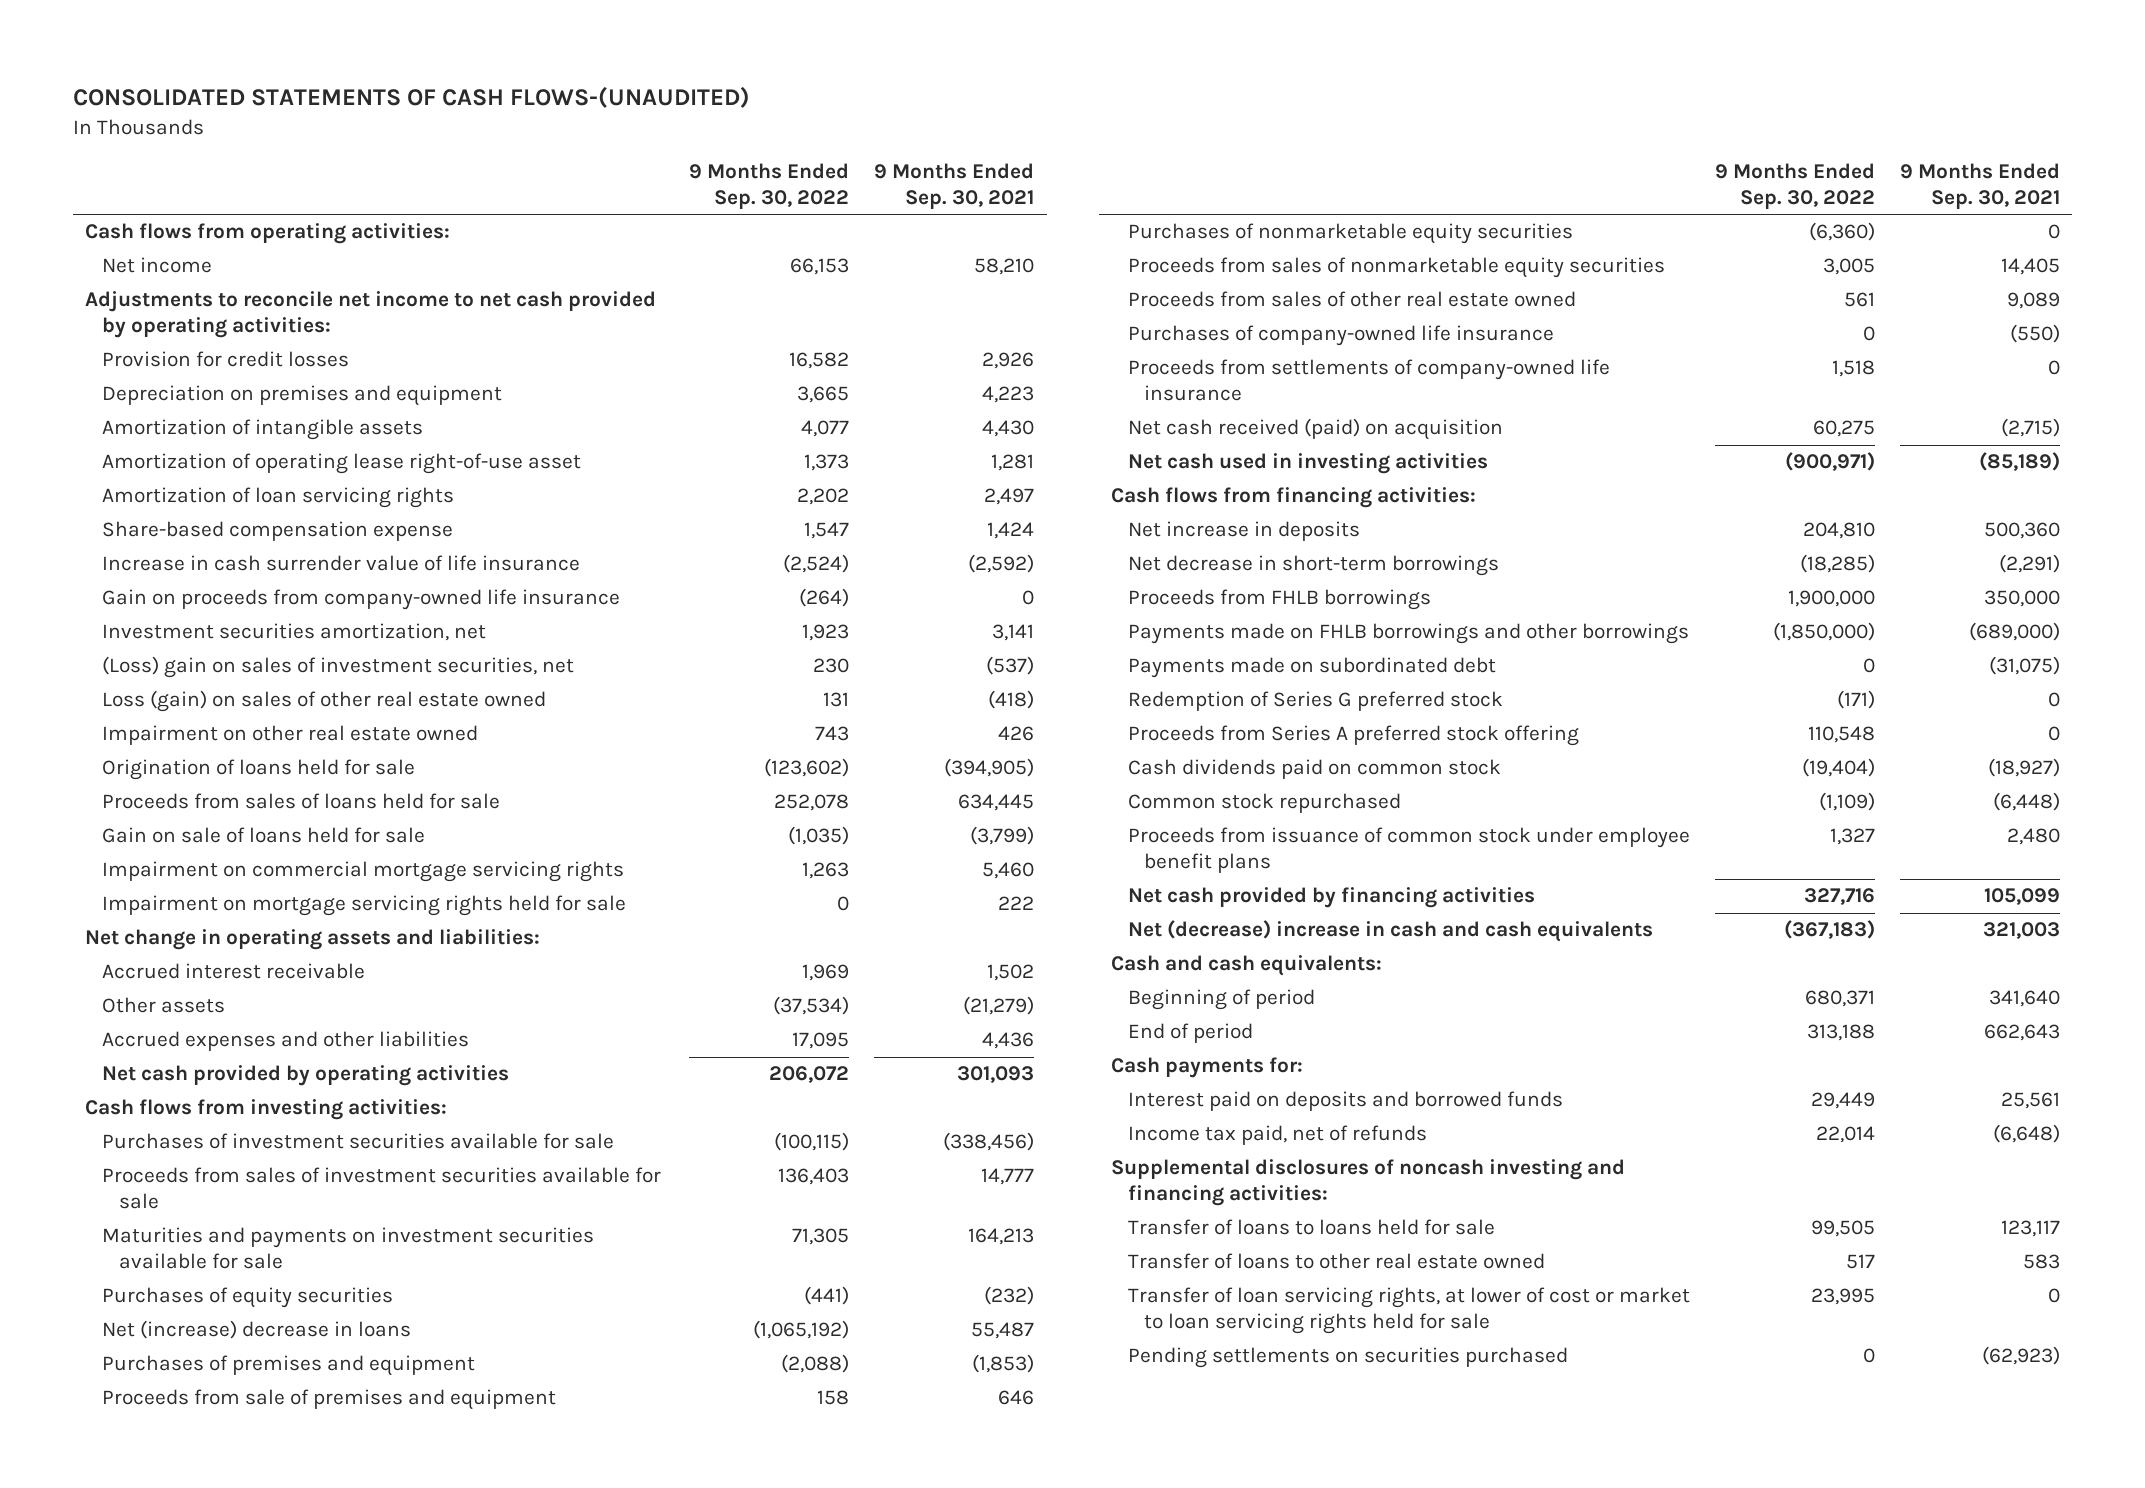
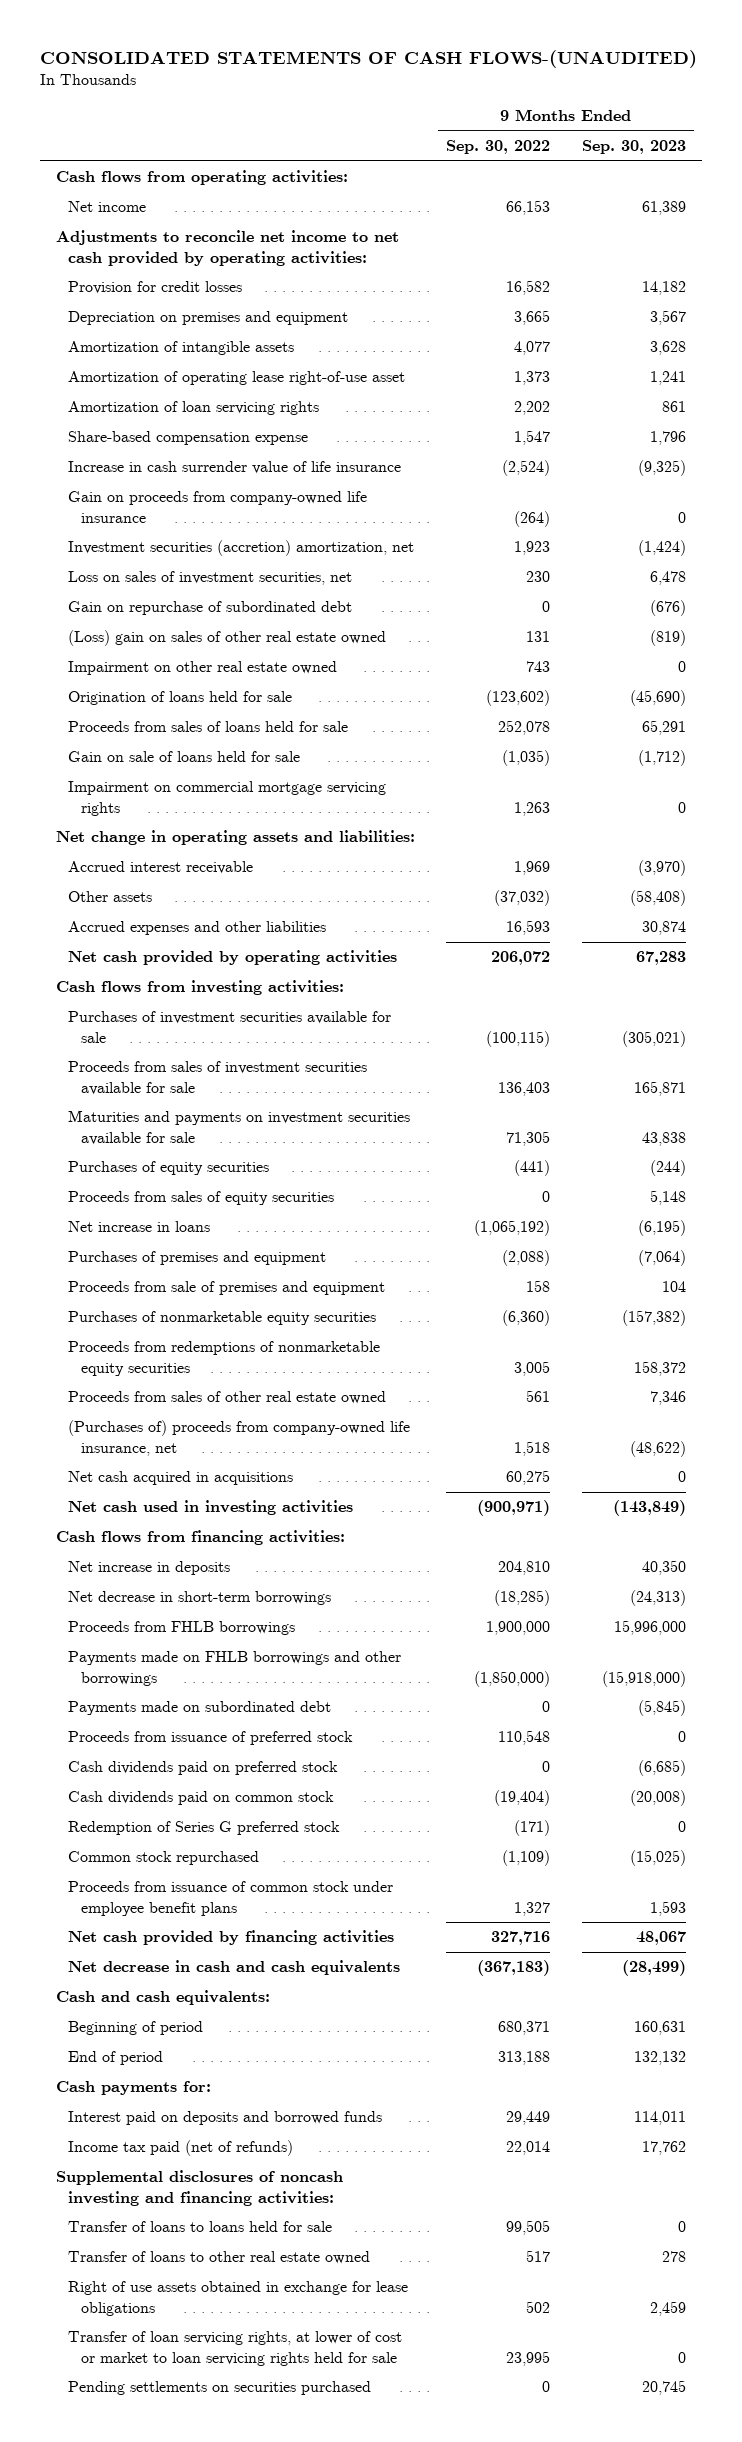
[874,163,1035,209] 9 Months Ended Sep. 30, 2021 -> none
none -> [582,140,687,155] Sep. 30, 2023
[102,623,487,642] Investment securities amortization, net -> [68,540,415,557] Investment securities (accretion) amortization, net
[102,656,575,679] (Loss) gain on sales of investment securities, net -> [68,571,353,586] Loss on sales of investment securities, net
none -> [68,601,353,616] Gain on repurchase of subordinated debt
[102,690,547,713] Loss (gain) on sales of other real estate owned -> [68,630,387,647] (Loss) gain on sales of other real estate owned
[102,895,627,917] Impairment on mortgage servicing rights held for sale -> none
[773,996,850,1016] (37,534) -> [494,890,551,907] (37,032)
[792,1032,850,1050] 17,095 -> [506,920,551,936] 16,593
none -> [68,1191,335,1206] Proceeds from sales of equity securities
[102,1320,412,1340] Net (increase) decrease in loans -> [68,1221,211,1233] Net increase in loans
[1127,257,1665,279] Proceeds from sales of nonmarketable equity securities -> [68,1341,381,1376] Proceeds from redemptions of nonmarketable equity securities
[1127,325,1554,347] Purchases of company-owned life insurance -> none
[1127,359,1610,402] Proceeds from settlements of company-owned life insurance -> [68,1420,411,1456] (Purchases of) proceeds from company-owned life insurance, net
[1127,418,1503,441] Net cash received (paid) on acquisition -> [68,1471,294,1486] Net cash acquired in acquisitions
[1127,725,1579,747] Proceeds from Series A preferred stock offering -> [68,1731,354,1746] Proceeds from issuance of preferred stock
none -> [68,1761,339,1776] Cash dividends paid on preferred stock
[1127,691,1503,712] Redemption of Series G preferred stock -> [68,1821,341,1836] Redemption of Series G preferred stock
[1127,920,1653,943] Net (decrease) increase in cash and cash equivalents -> [68,1960,401,1976] Net decrease in cash and cash equivalents
[1127,1125,1427,1146] Income tax paid, net of refunds -> [68,2140,294,2157] Income tax paid (net of refunds)
none -> [68,2281,409,2316] Right of use assets obtained in exchange for lease obligations

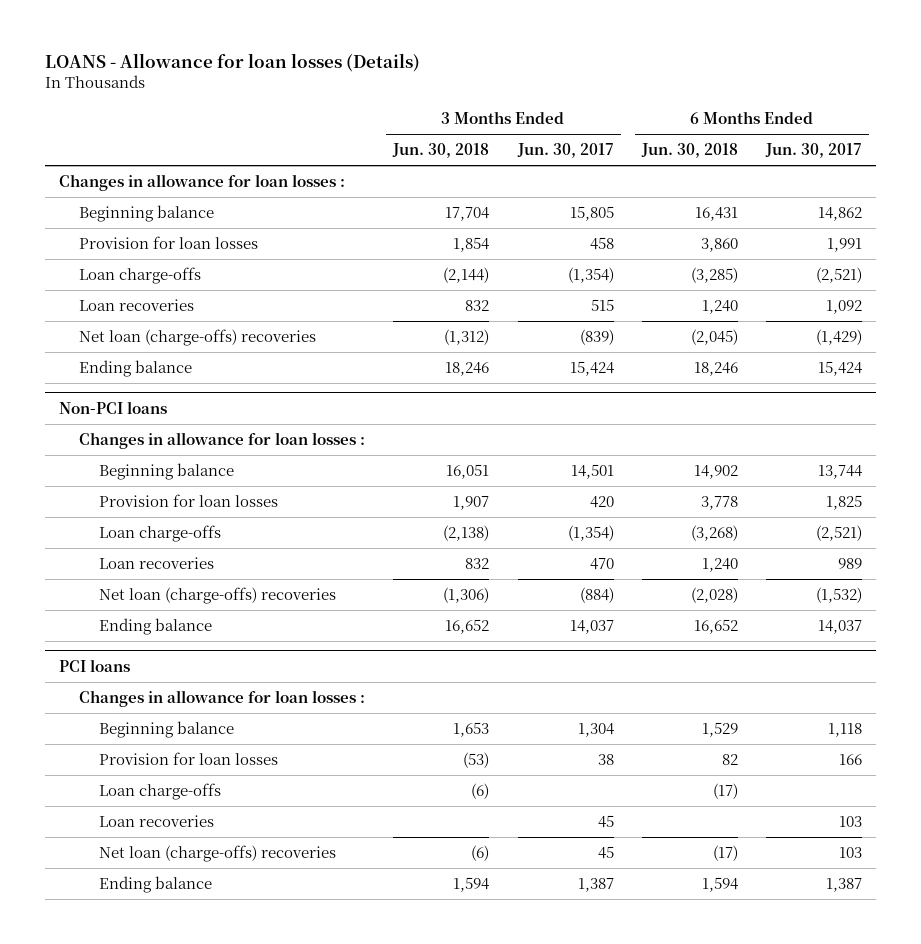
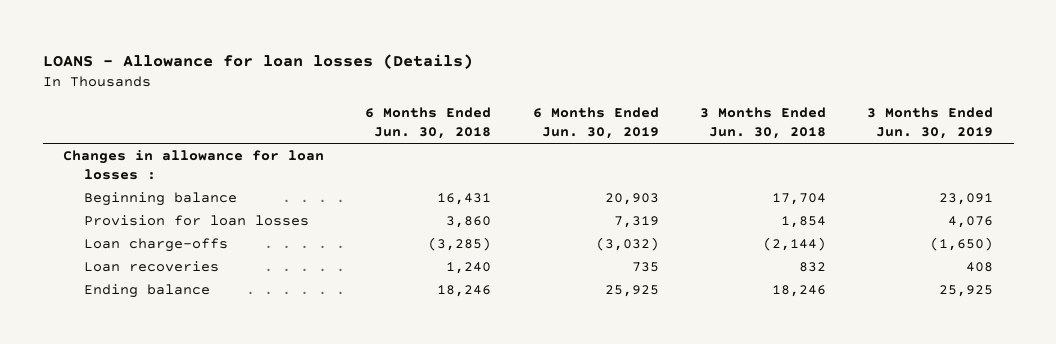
[516,143,614,159] Jun. 30, 2017 -> none
[765,143,863,159] Jun. 30, 2017 -> none
none -> [532,107,659,139] 6 Months Ended Jun. 30, 2019
none -> [867,107,994,139] 3 Months Ended Jun. 30, 2019
[78,328,316,346] Net loan (charge-offs) recoveries -> none
[59,400,168,414] Non-PCI loans -> none
[78,431,365,449] Changes in allowance for loan losses : -> none
[98,462,234,480] Beginning balance -> none
[98,493,278,507] Provision for loan losses -> none
[98,524,221,542] Loan charge-offs -> none
[98,556,214,569] Loan recoveries -> none
[98,586,336,604] Net loan (charge-offs) recoveries -> none
[98,617,212,635] Ending balance -> none
[59,658,131,672] PCI loans -> none
[78,689,365,707] Changes in allowance for loan losses : -> none
[98,720,234,738] Beginning balance -> none
[98,751,278,765] Provision for loan losses -> none
[98,782,221,800] Loan charge-offs -> none
[98,814,214,827] Loan recoveries -> none
[98,844,336,862] Net loan (charge-offs) recoveries -> none
[98,875,212,893] Ending balance -> none

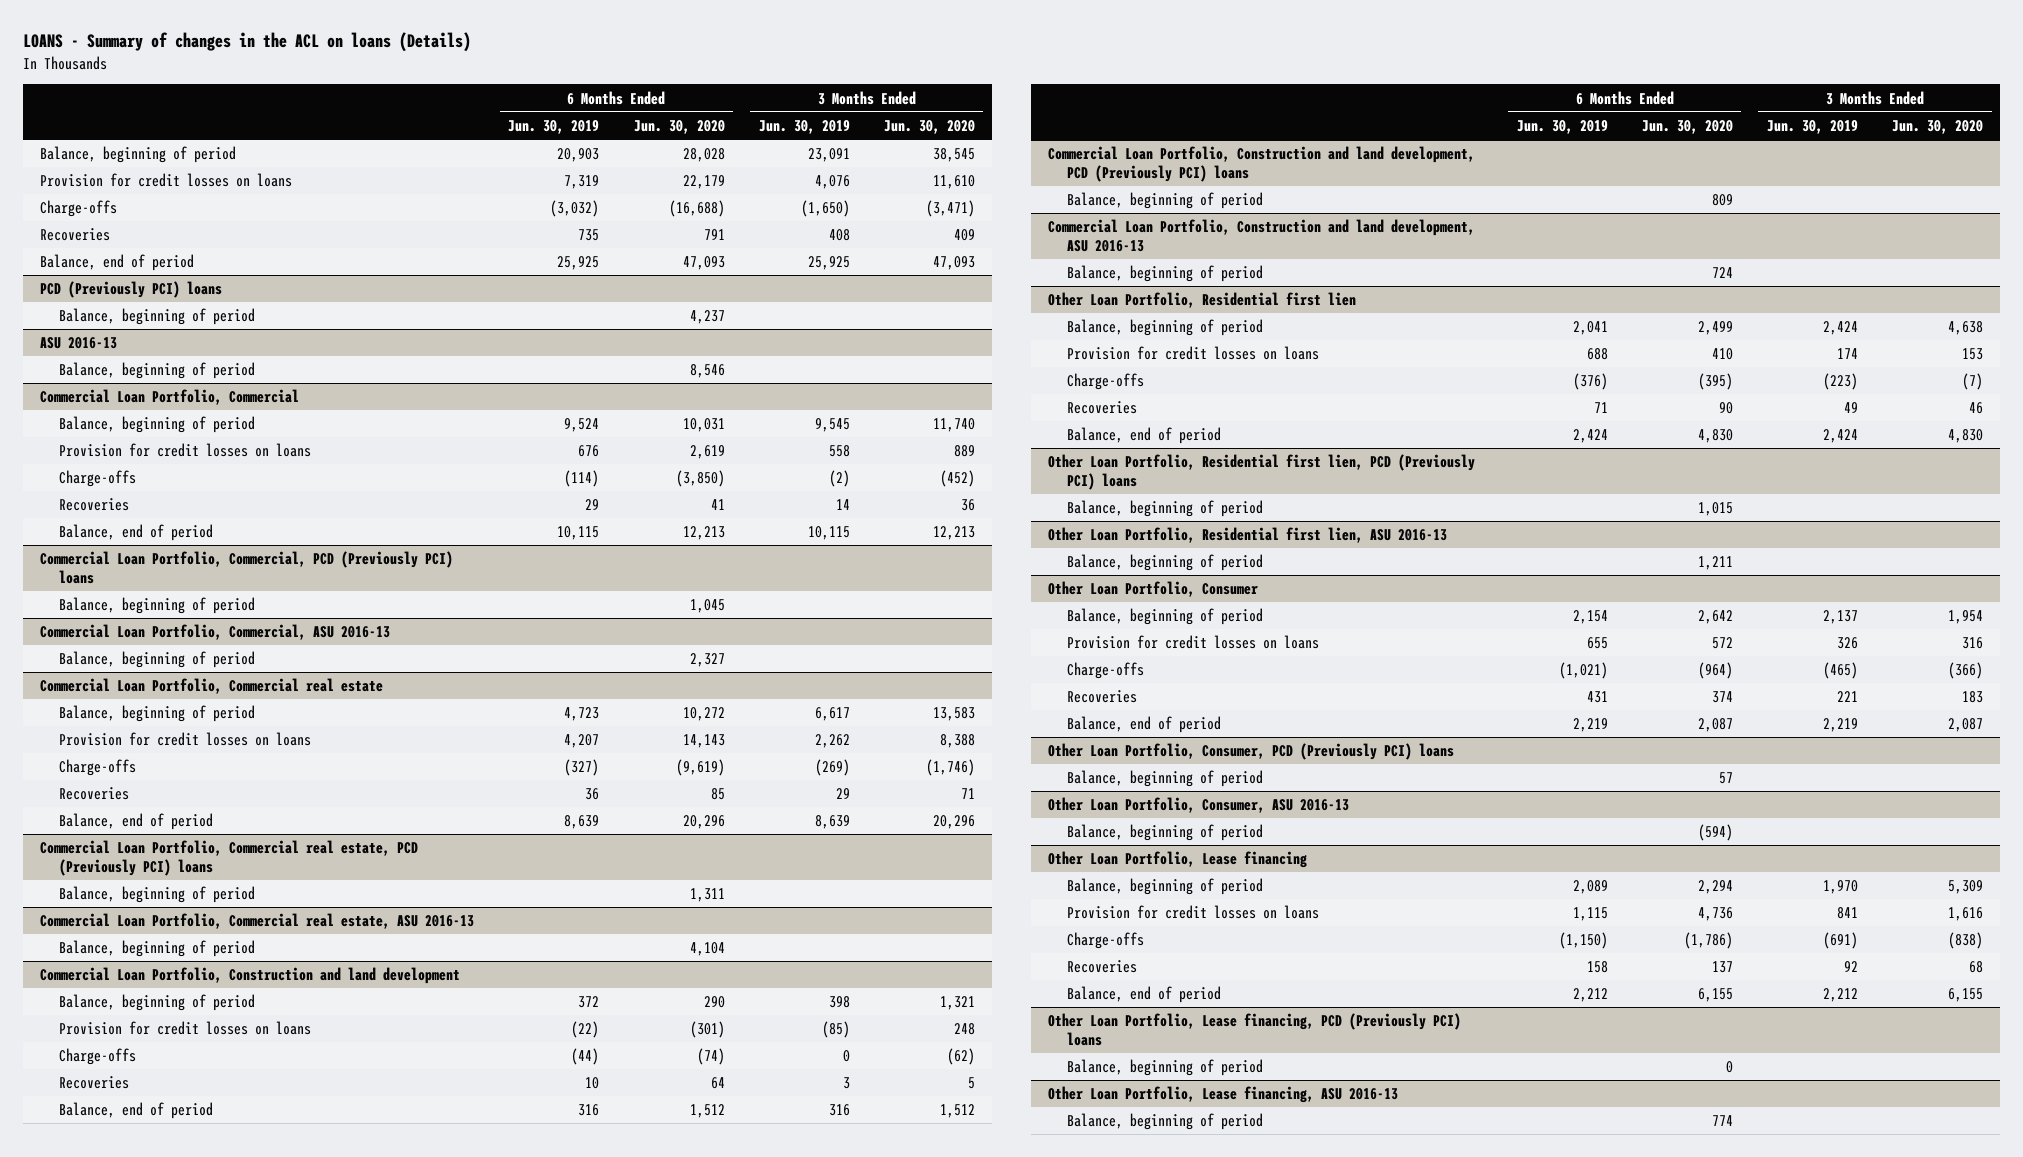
[42,53,473,69] LOANS - Allowance for loan losses (Details) -> [23,32,472,53] LOANS - Summary of changes in the ACL on loans (Details)
[365,107,492,139] 6 Months Ended Jun. 30, 2018 -> none
[699,107,826,139] 3 Months Ended Jun. 30, 2018 -> none
none -> [633,120,725,135] Jun. 30, 2020
none -> [883,120,975,135] Jun. 30, 2020
[63,150,325,180] Changes in allowance for loan losses : -> none
[84,192,238,207] Beginning balance -> [40,146,237,164] Balance, beginning of period
[84,215,310,227] Provision for loan losses -> [40,173,293,188] Provision for credit losses on loans
[84,238,229,253] Loan charge-offs -> [40,200,118,218] Charge-offs
[84,261,220,273] Loan recoveries -> [40,228,111,242] Recoveries
[84,284,211,299] Ending balance -> [40,254,195,272] Balance, end of period
none -> [40,281,223,299] PCD (Previously PCI) loans
none -> [58,308,255,326] Balance, beginning of period
none -> [40,337,118,350] ASU 2016-13
none -> [58,362,255,380] Balance, beginning of period
none -> [40,389,300,406] Commercial Loan Portfolio, Commercial
none -> [58,416,255,434] Balance, beginning of period
none -> [58,443,311,458] Provision for credit losses on loans
none -> [58,470,136,488] Charge-offs
none -> [58,498,129,512] Recoveries
none -> [58,524,213,542] Balance, end of period
none -> [40,551,454,585] Commercial Loan Portfolio, Commercial, PCD (Previously PCI) loans
none -> [58,597,255,615] Balance, beginning of period
none -> [40,624,391,641] Commercial Loan Portfolio, Commercial, ASU 2016-13
none -> [58,651,255,669] Balance, beginning of period
none -> [40,678,384,695] Commercial Loan Portfolio, Commercial real estate
none -> [58,705,255,723] Balance, beginning of period
none -> [58,732,311,747] Provision for credit losses on loans
none -> [58,759,136,777] Charge-offs
none -> [58,787,129,801] Recoveries
none -> [58,813,213,831] Balance, end of period
none -> [40,840,419,877] Commercial Loan Portfolio, Commercial real estate, PCD (Previously PCI) loans
none -> [58,886,255,904] Balance, beginning of period
none -> [40,913,475,930] Commercial Loan Portfolio, Commercial real estate, ASU 2016-13
none -> [58,940,255,958] Balance, beginning of period
none -> [40,967,461,985] Commercial Loan Portfolio, Construction and land development
none -> [58,994,255,1012] Balance, beginning of period
none -> [58,1021,311,1036] Provision for credit losses on loans
none -> [58,1048,136,1066] Charge-offs
none -> [58,1076,129,1090] Recoveries
none -> [58,1102,213,1120] Balance, end of period
none -> [1048,146,1476,183] Commercial Loan Portfolio, Construction and land development, PCD (Previously PCI) loans
none -> [1067,192,1264,210] Balance, beginning of period
none -> [1048,219,1476,253] Commercial Loan Portfolio, Construction and land development, ASU 2016-13
none -> [1067,265,1264,283] Balance, beginning of period
none -> [1048,292,1357,309] Other Loan Portfolio, Residential first lien
none -> [1067,319,1264,337] Balance, beginning of period
none -> [1067,346,1320,361] Provision for credit losses on loans
none -> [1067,373,1145,391] Charge-offs
none -> [1067,401,1138,415] Recoveries
none -> [1067,427,1222,445] Balance, end of period
none -> [1048,454,1476,491] Other Loan Portfolio, Residential first lien, PCD (Previously PCI) loans
none -> [1067,500,1264,518] Balance, beginning of period
none -> [1048,527,1448,544] Other Loan Portfolio, Residential first lien, ASU 2016-13
none -> [1067,554,1264,572] Balance, beginning of period
none -> [1048,581,1259,598] Other Loan Portfolio, Consumer
none -> [1067,608,1264,626] Balance, beginning of period
none -> [1067,635,1320,650] Provision for credit losses on loans
none -> [1067,662,1145,680] Charge-offs
none -> [1067,690,1138,704] Recoveries
none -> [1067,716,1222,734] Balance, end of period
none -> [1048,743,1455,761] Other Loan Portfolio, Consumer, PCD (Previously PCI) loans
none -> [1067,770,1264,788] Balance, beginning of period
none -> [1048,797,1350,814] Other Loan Portfolio, Consumer, ASU 2016-13
none -> [1067,824,1264,842] Balance, beginning of period
none -> [1048,851,1308,869] Other Loan Portfolio, Lease financing
none -> [1067,878,1264,896] Balance, beginning of period
none -> [1067,905,1320,920] Provision for credit losses on loans
none -> [1067,932,1145,950] Charge-offs
none -> [1067,960,1138,974] Recoveries
none -> [1067,986,1222,1004] Balance, end of period
none -> [1048,1013,1462,1047] Other Loan Portfolio, Lease financing, PCD (Previously PCI) loans
none -> [1067,1059,1264,1077] Balance, beginning of period
none -> [1048,1086,1399,1104] Other Loan Portfolio, Lease financing, ASU 2016-13
none -> [1067,1113,1264,1131] Balance, beginning of period

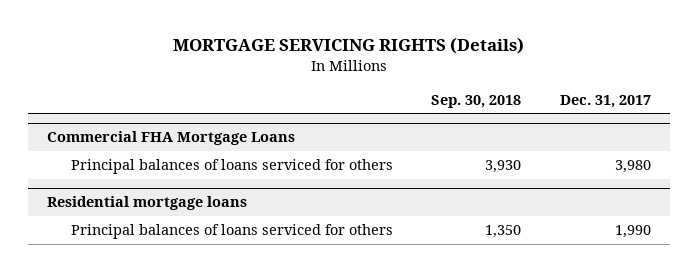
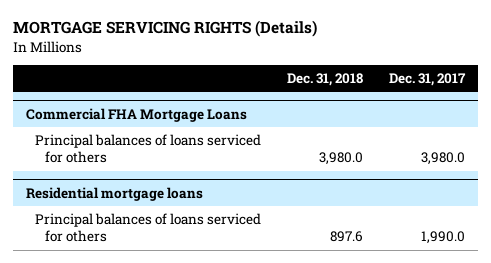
[431,94,522,108] Sep. 30, 2018 -> none
none -> [287,72,364,86] Dec. 31, 2018
[614,160,651,174] 3,980 -> [421,152,466,166] 3,980.0
[614,225,651,239] 1,990 -> [421,231,466,245] 1,990.0

